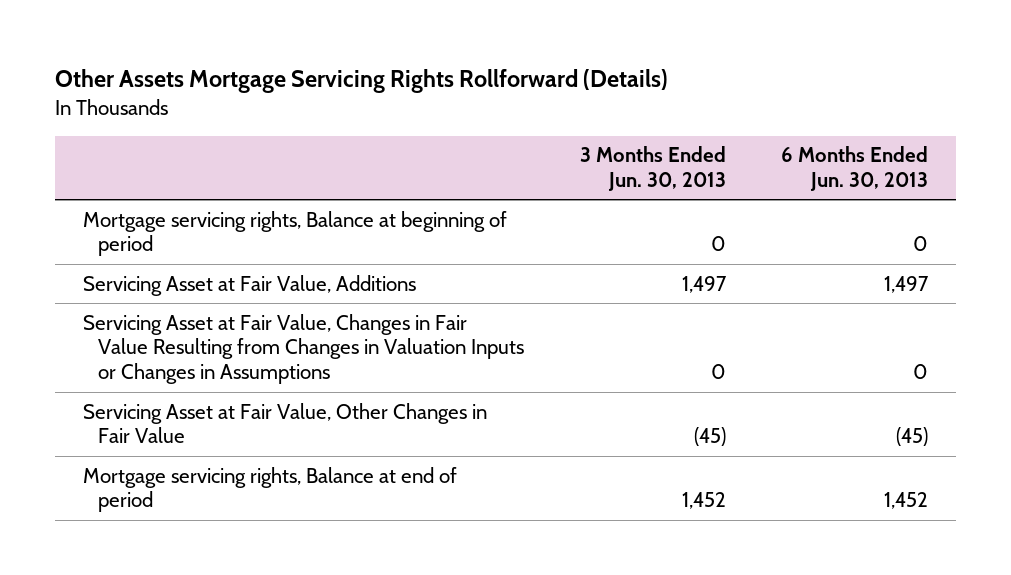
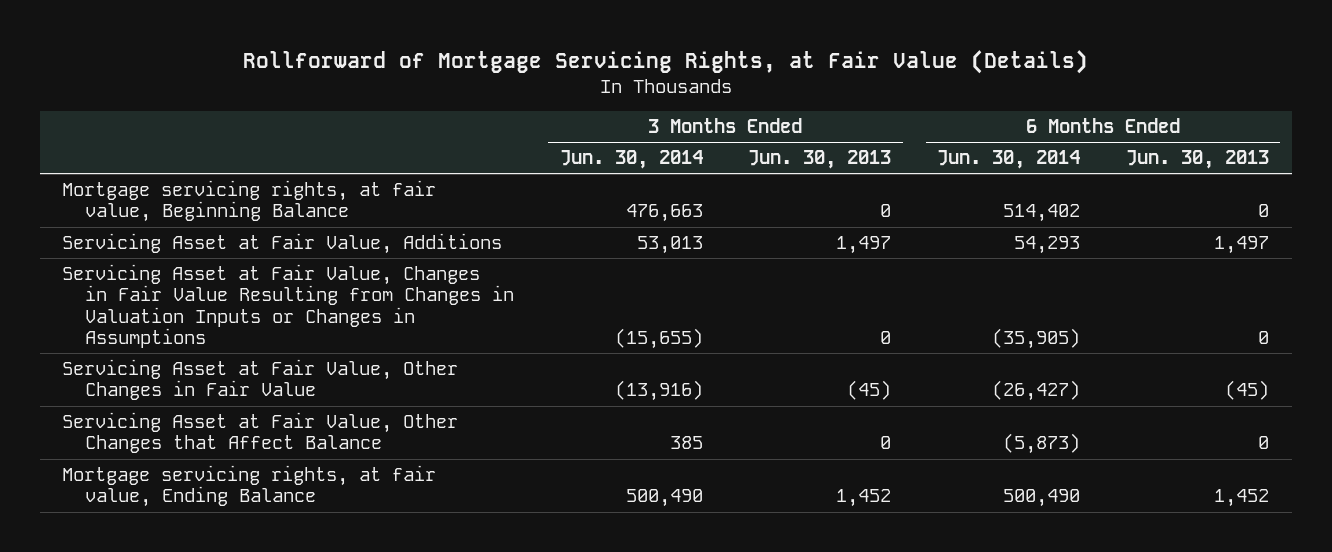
[55,69,669,94] Other Assets Mortgage Servicing Rights Rollforward (Details) -> [242,50,1088,75] Rollforward of Mortgage Servicing Rights, at Fair Value (Details)
none -> [559,150,703,170] Jun. 30, 2014
none -> [937,150,1081,170] Jun. 30, 2014
[82,210,507,257] Mortgage servicing rights, Balance at beginning of period -> [62,180,437,223] Mortgage servicing rights, at fair value, Beginning Balance
none -> [62,412,459,454] Servicing Asset at Fair Value, Other Changes that Affect Balance
[82,466,457,513] Mortgage servicing rights, Balance at end of period -> [62,465,437,508] Mortgage servicing rights, at fair value, Ending Balance

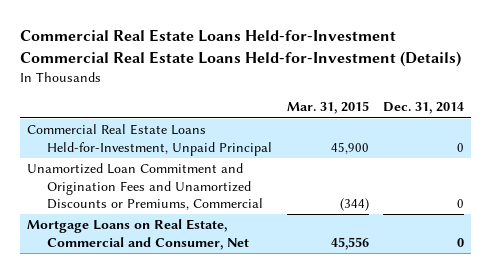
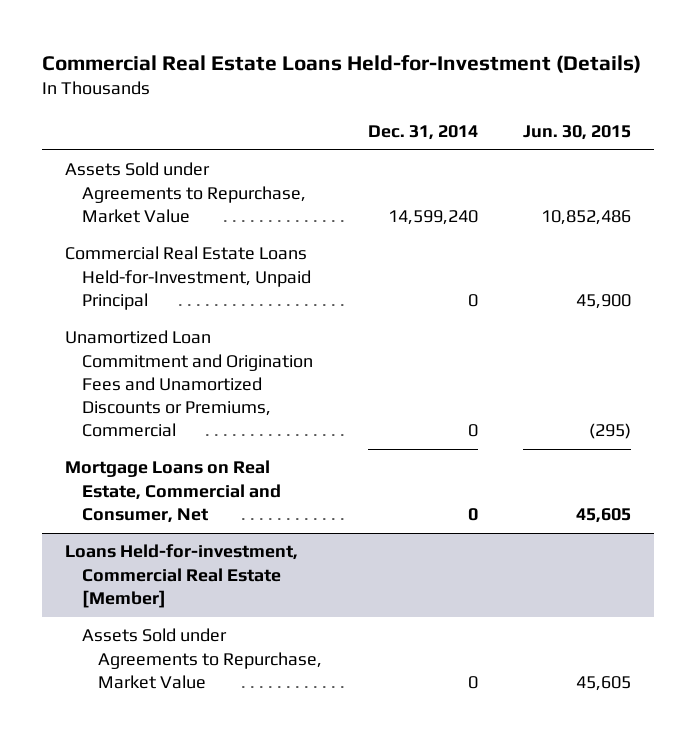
[19,29,461,68] Commercial Real Estate Loans Held-for-Investment Commercial Real Estate Loans Held-for-Investment (Details) -> [42,55,642,74] Commercial Real Estate Loans Held-for-Investment (Details)
[286,101,369,115] Mar. 31, 2015 -> none
none -> [523,124,632,140] Jun. 30, 2015
none -> [64,162,306,223] Assets Sold under Agreements to Repurchase, Market Value
none -> [64,544,298,608] Loans Held-for-investment, Commercial Real Estate [Member]
none -> [81,628,323,689] Assets Sold under Agreements to Repurchase, Market Value

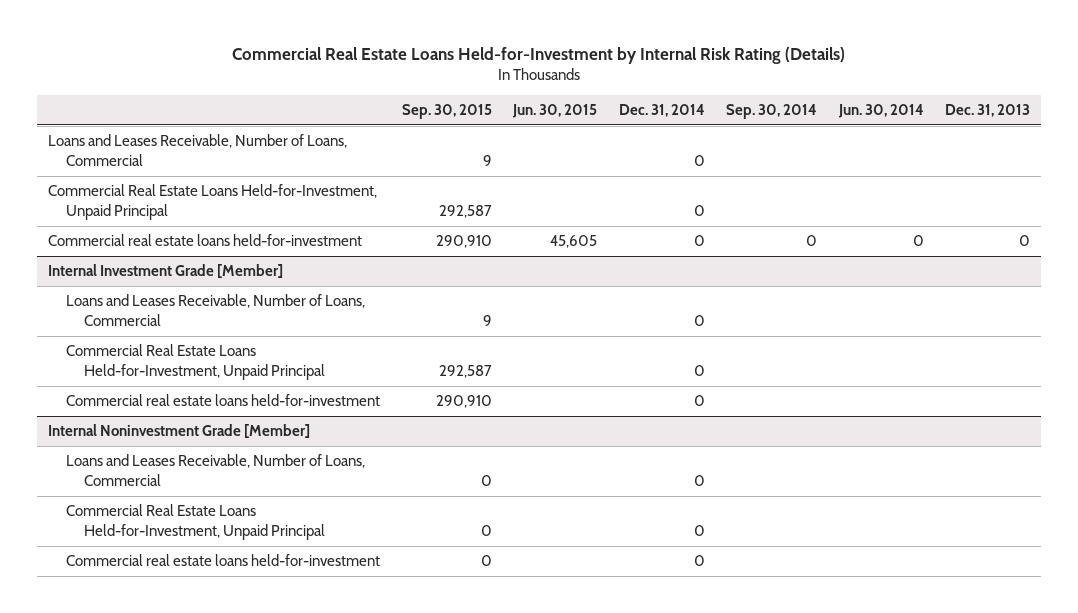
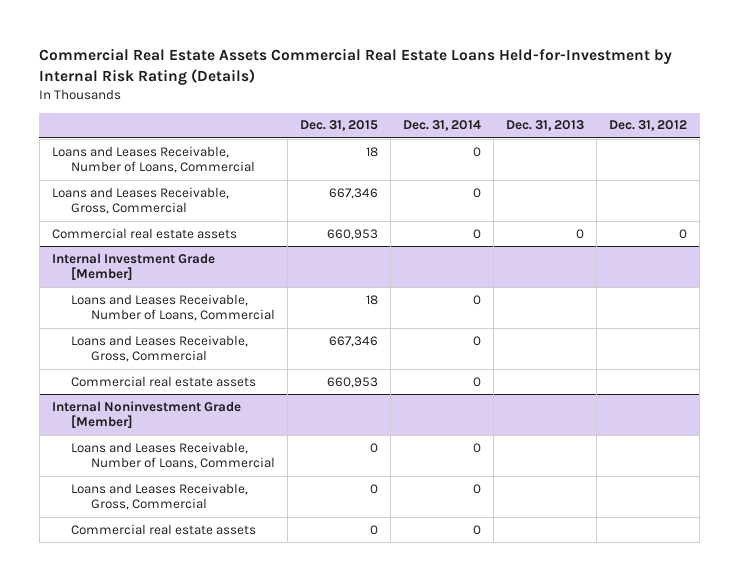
[231,46,845,64] Commercial Real Estate Loans Held-for-Investment by Internal Risk Rating (Details) -> [39,48,673,86] Commercial Real Estate Assets Commercial Real Estate Loans Held-for-Investment by Internal Risk Rating (Details)
[401,103,492,119] Sep. 30, 2015 -> none
[512,103,598,118] Jun. 30, 2015 -> none
[726,103,818,119] Sep. 30, 2014 -> none
[837,103,924,118] Jun. 30, 2014 -> none
none -> [299,120,378,132] Dec. 31, 2015
none -> [609,120,688,132] Dec. 31, 2012
[47,184,377,220] Commercial Real Estate Loans Held-for-Investment, Unpaid Principal -> [51,186,229,215] Loans and Leases Receivable, Gross, Commercial
[47,234,362,247] Commercial real estate loans held-for-investment -> [51,227,237,239] Commercial real estate assets
[66,344,326,380] Commercial Real Estate Loans Held-for-Investment, Unpaid Principal -> [71,334,249,363] Loans and Leases Receivable, Gross, Commercial
[66,394,381,407] Commercial real estate loans held-for-investment -> [71,375,257,387] Commercial real estate assets
[66,504,326,540] Commercial Real Estate Loans Held-for-Investment, Unpaid Principal -> [71,482,249,511] Loans and Leases Receivable, Gross, Commercial
[66,554,381,567] Commercial real estate loans held-for-investment -> [71,523,257,535] Commercial real estate assets

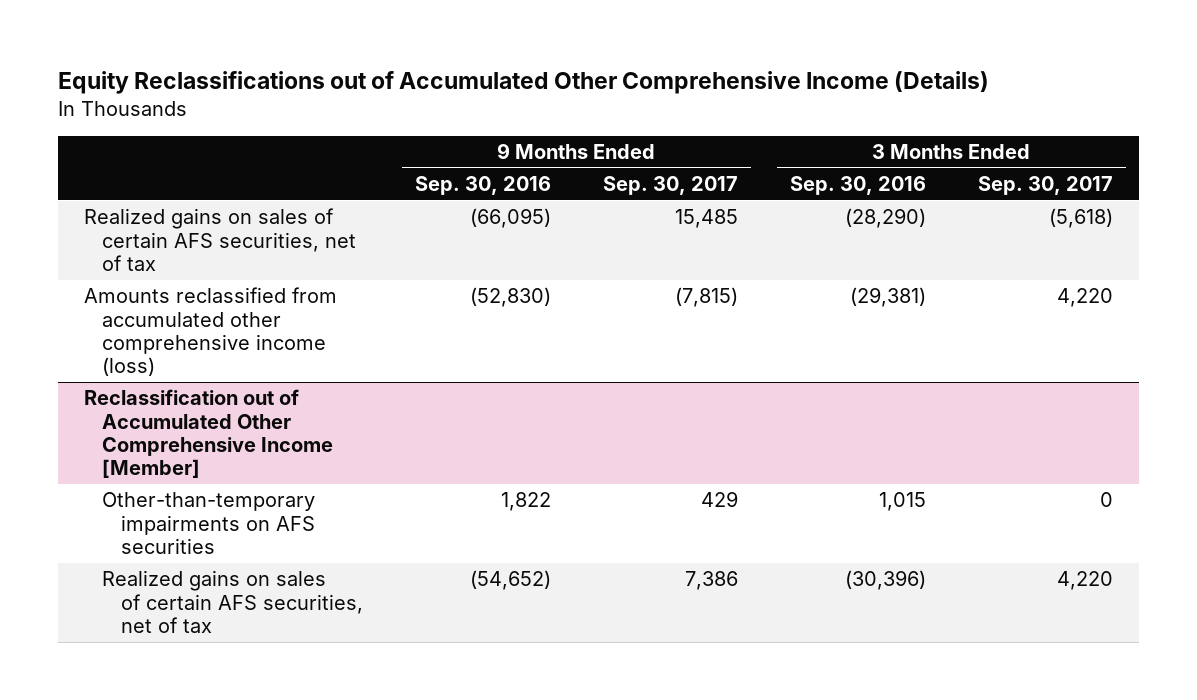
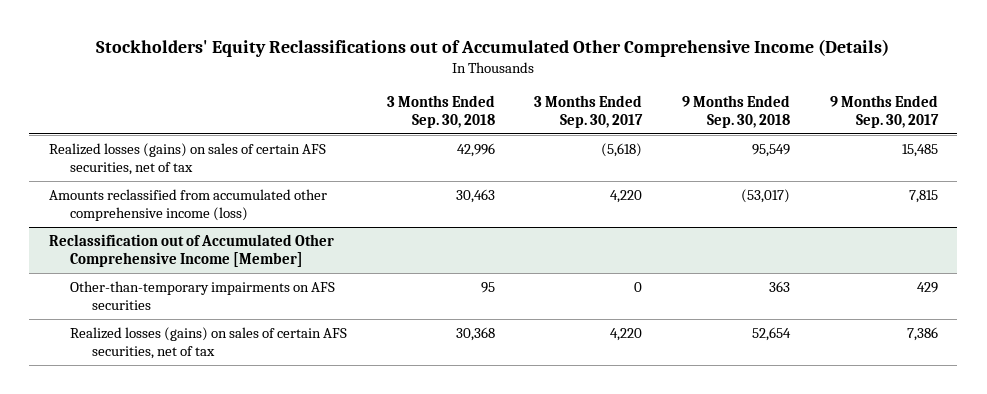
[58,71,990,95] Equity Reclassifications out of Accumulated Other Comprehensive Income (Details) -> [96,38,890,57] Stockholders' Equity Reclassifications out of Accumulated Other Comprehensive Income (Details)
[414,176,551,196] Sep. 30, 2016 -> none
[789,176,926,196] Sep. 30, 2016 -> none
none -> [386,95,495,129] 3 Months Ended Sep. 30, 2018
none -> [682,95,791,129] 9 Months Ended Sep. 30, 2018
[84,208,357,272] Realized gains on sales of certain AFS securities, net of tax -> [49,142,327,176] Realized losses (gains) on sales of certain AFS securities, net of tax
[674,287,738,308] (7,815) -> [908,189,938,203] 7,815
[102,570,363,634] Realized gains on sales of certain AFS securities, net of tax -> [70,326,348,360] Realized losses (gains) on sales of certain AFS securities, net of tax

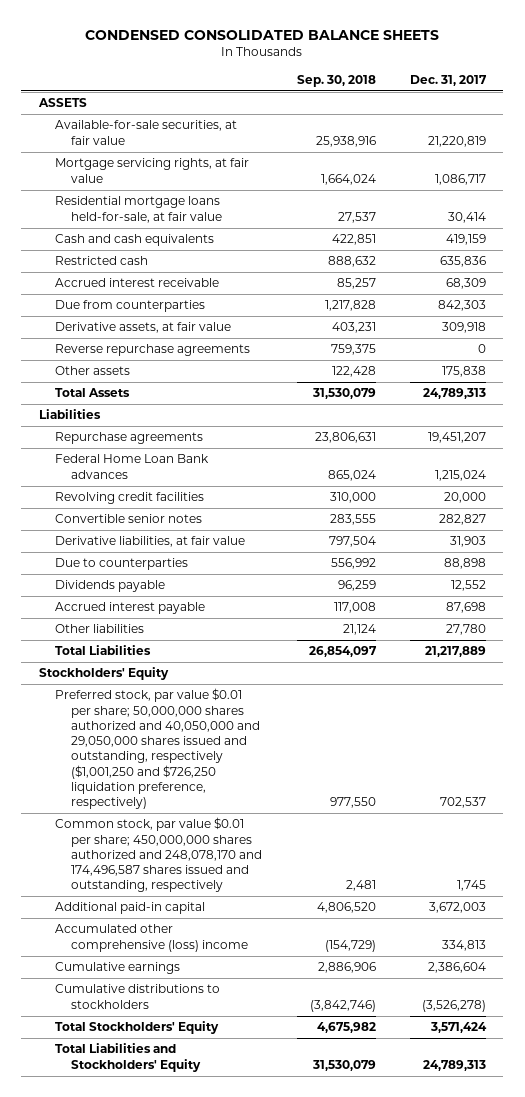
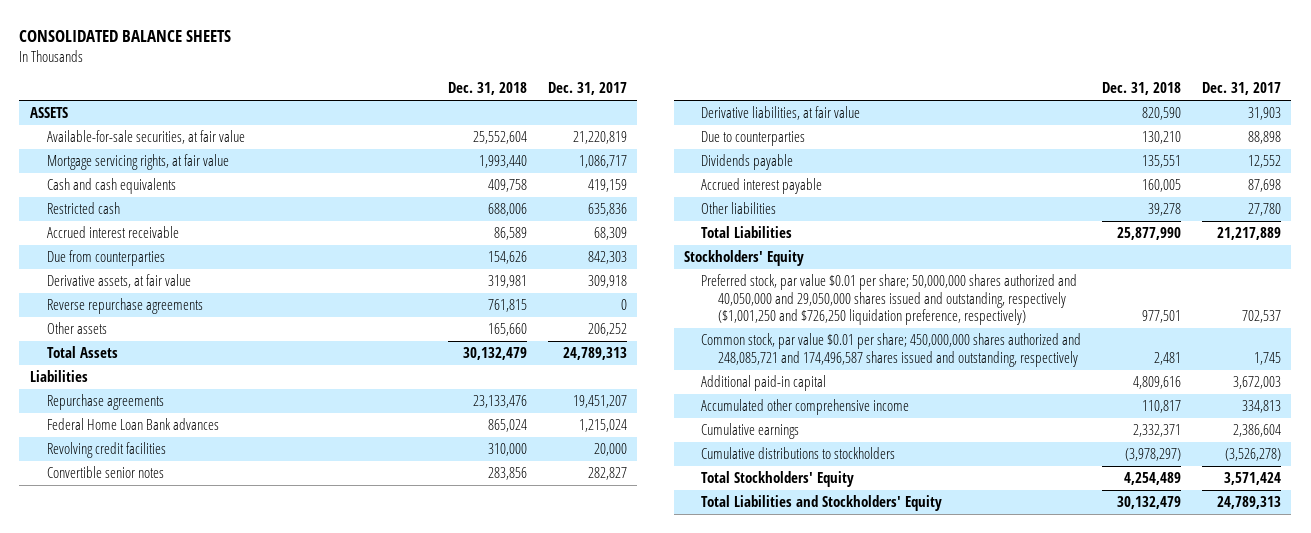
[85,30,440,41] CONDENSED CONSOLIDATED BALANCE SHEETS -> [19,30,232,43] CONSOLIDATED BALANCE SHEETS
[296,74,376,87] Sep. 30, 2018 -> none
none -> [447,82,527,96] Dec. 31, 2018
[54,196,223,223] Residential mortgage loans held-for-sale, at fair value -> none
[442,366,487,378] 175,838 -> [587,323,627,337] 206,252
[54,817,263,893] Common stock, par value $0.01 per share; 450,000,000 shares authorized and 248,078,170 and 174,496,587 shares issued and outstanding, respectively -> [700,333,1081,367] Common stock, par value $0.01 per share; 450,000,000 shares authorized and 248,085,721 and 174,496,587 shares issued and outstanding, respectively
[54,924,249,952] Accumulated other comprehensive (loss) income -> [700,399,909,416] Accumulated other comprehensive income

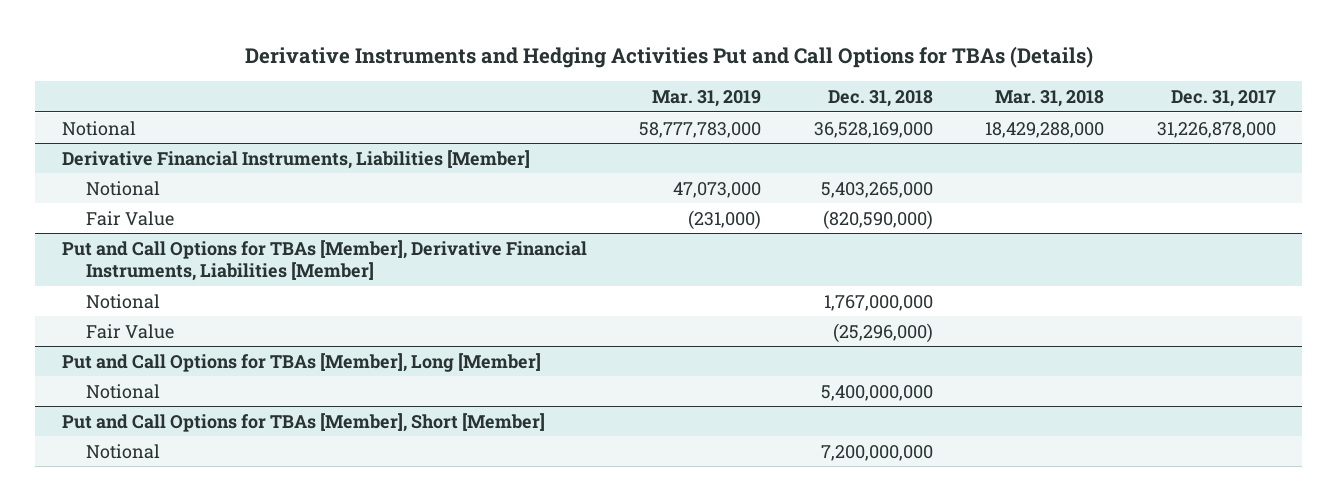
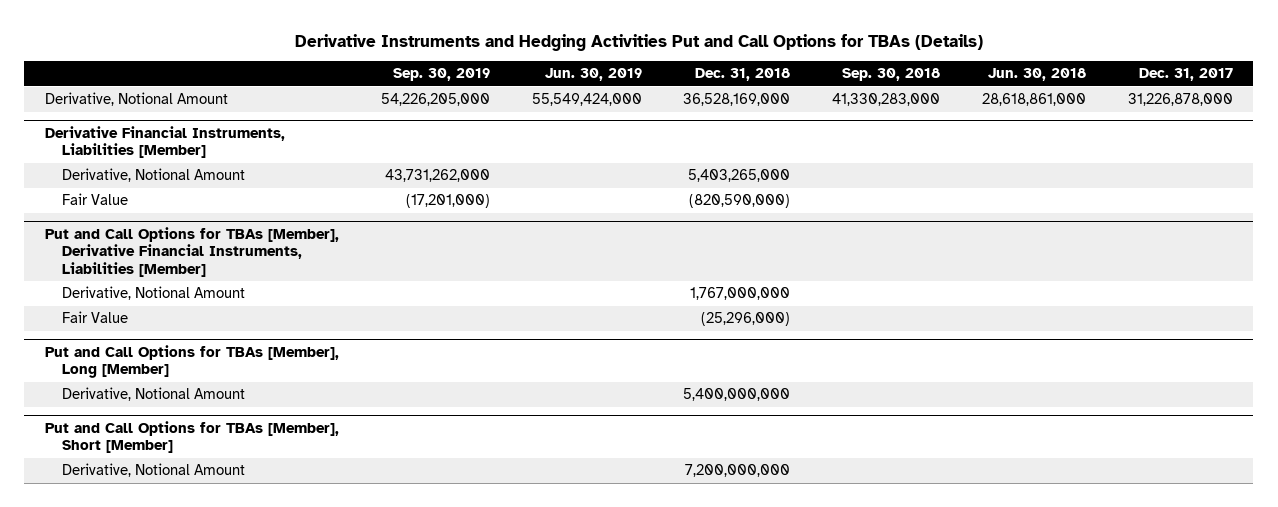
[652,90,762,108] Mar. 31, 2019 -> none
[995,90,1105,108] Mar. 31, 2018 -> none
none -> [392,68,490,82] Sep. 30, 2019
none -> [544,68,642,82] Jun. 30, 2019
none -> [842,68,941,82] Sep. 30, 2018
none -> [987,68,1086,82] Jun. 30, 2018
[61,120,136,136] Notional -> [45,92,229,107] Derivative, Notional Amount
[86,180,161,196] Notional -> [62,168,246,183] Derivative, Notional Amount
[86,293,161,309] Notional -> [62,286,246,301] Derivative, Notional Amount
[86,383,161,399] Notional -> none
none -> [62,387,246,402] Derivative, Notional Amount
[86,443,161,459] Notional -> none
none -> [62,463,246,478] Derivative, Notional Amount

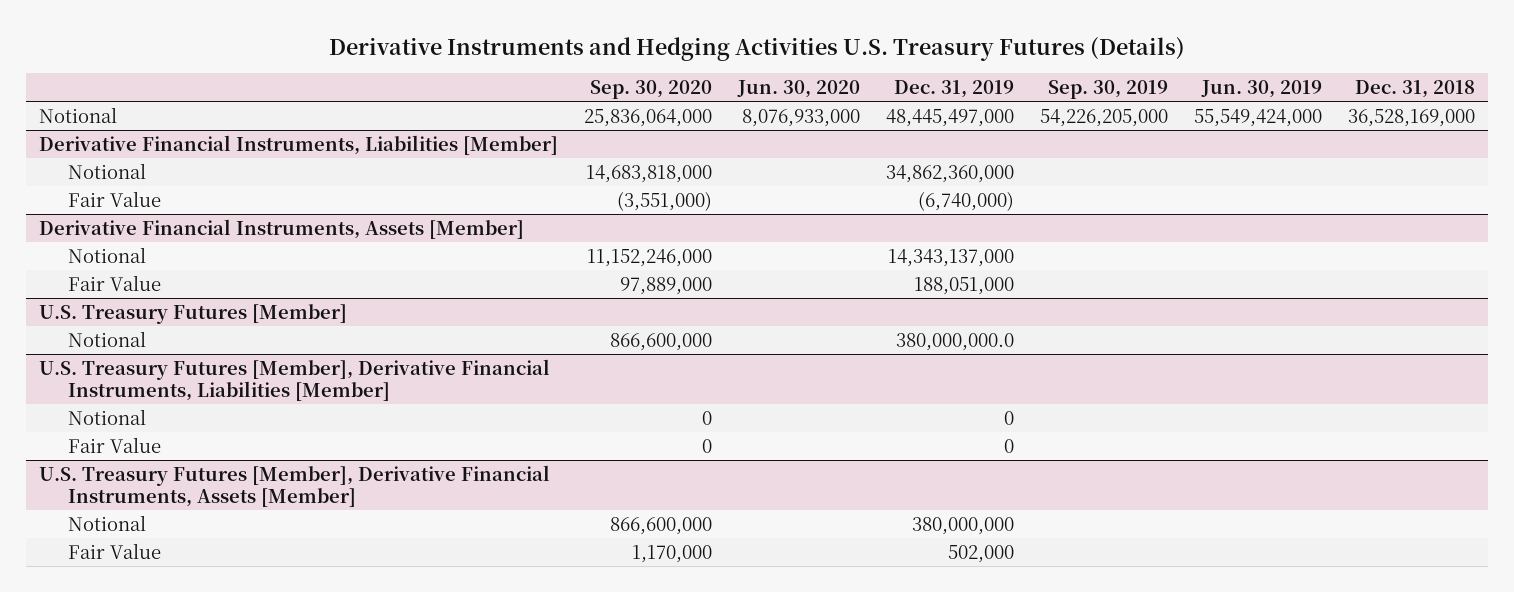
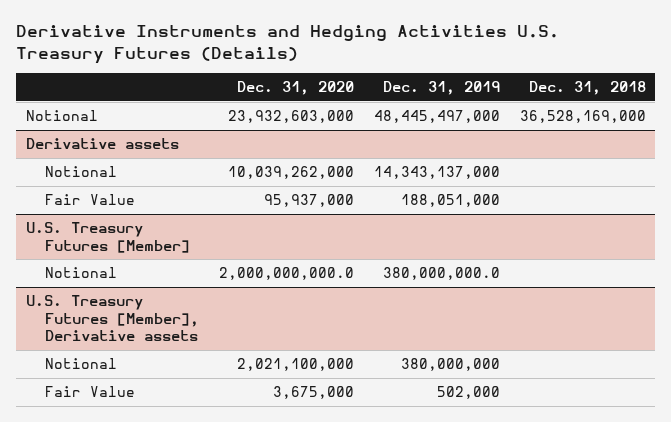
[589,80,712,100] Sep. 30, 2020 -> none
[736,80,860,99] Jun. 30, 2020 -> none
[1047,80,1168,100] Sep. 30, 2019 -> none
[1200,80,1322,99] Jun. 30, 2019 -> none
none -> [237,81,355,96] Dec. 31, 2020
[39,134,559,155] Derivative Financial Instruments, Liabilities [Member] -> none
[67,162,146,179] Notional -> none
[67,190,161,207] Fair Value -> none
[39,218,525,239] Derivative Financial Instruments, Assets [Member] -> [25,138,179,150] Derivative assets
[39,358,551,401] U.S. Treasury Futures [Member], Derivative Financial Instruments, Liabilities [Member] -> none
[67,408,146,425] Notional -> none
[67,436,161,453] Fair Value -> none
[39,464,551,507] U.S. Treasury Futures [Member], Derivative Financial Instruments, Assets [Member] -> [25,295,200,342] U.S. Treasury Futures [Member], Derivative assets

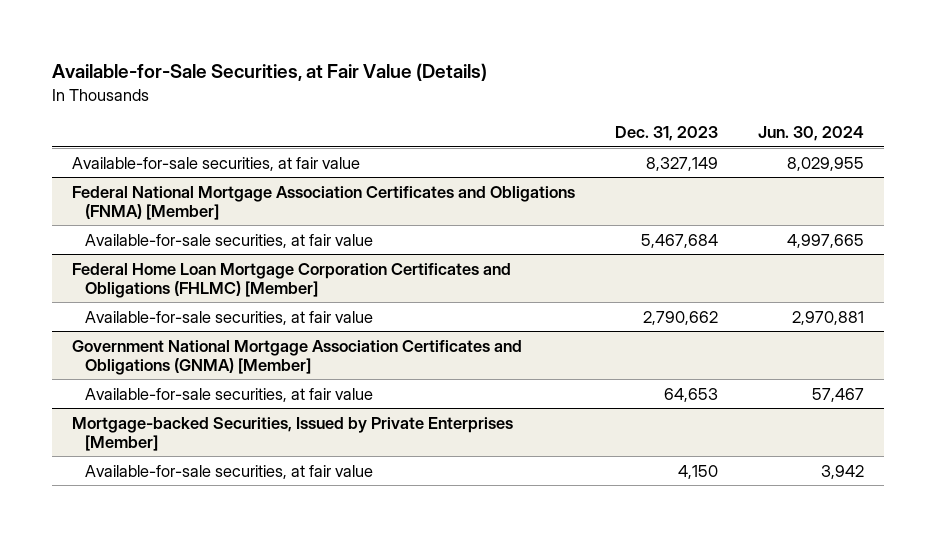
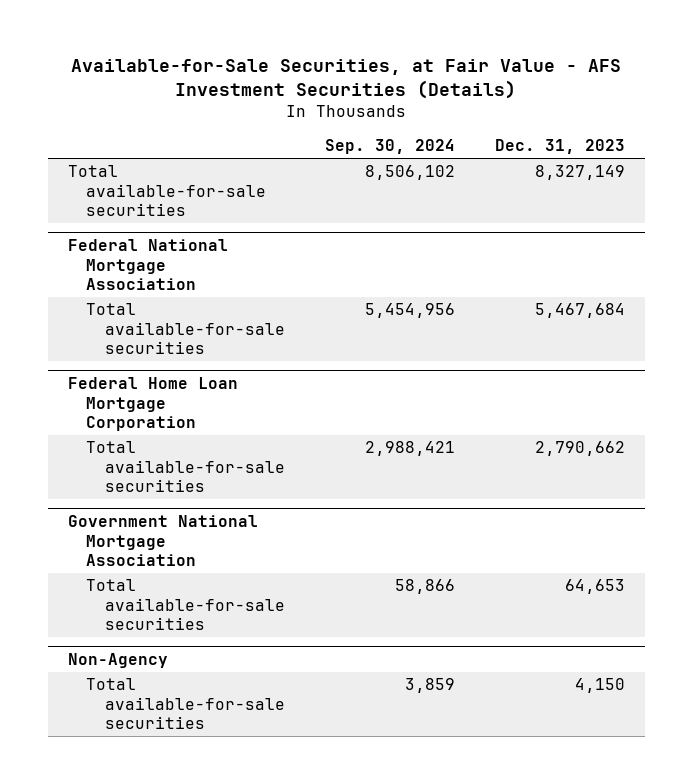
[52,63,488,82] Available-for-Sale Securities, at Fair Value (Details) -> [71,59,622,100] Available-for-Sale Securities, at Fair Value - AFS Investment Securities (Details)
[757,126,864,142] Jun. 30, 2024 -> none
none -> [324,139,455,155] Sep. 30, 2024
[72,156,361,171] Available-for-sale securities, at fair value -> [67,165,267,217] Total available-for-sale securities
[72,185,576,220] Federal National Mortgage Association Certificates and Obligations (FNMA) [Member] -> [67,239,228,290] Federal National Mortgage Association
[84,233,373,248] Available-for-sale securities, at fair value -> [86,303,285,355] Total available-for-sale securities
[72,262,512,298] Federal Home Loan Mortgage Corporation Certificates and Obligations (FHLMC) [Member] -> [67,377,238,431] Federal Home Loan Mortgage Corporation
[84,310,373,325] Available-for-sale securities, at fair value -> [86,441,285,493] Total available-for-sale securities
[72,339,523,375] Government National Mortgage Association Certificates and Obligations (GNMA) [Member] -> [67,515,258,566] Government National Mortgage Association
[84,387,373,402] Available-for-sale securities, at fair value -> [86,579,285,631] Total available-for-sale securities
[72,416,514,451] Mortgage-backed Securities, Issued by Private Enterprises [Member] -> [67,653,168,669] Non-Agency
[84,464,373,479] Available-for-sale securities, at fair value -> [86,678,285,730] Total available-for-sale securities

